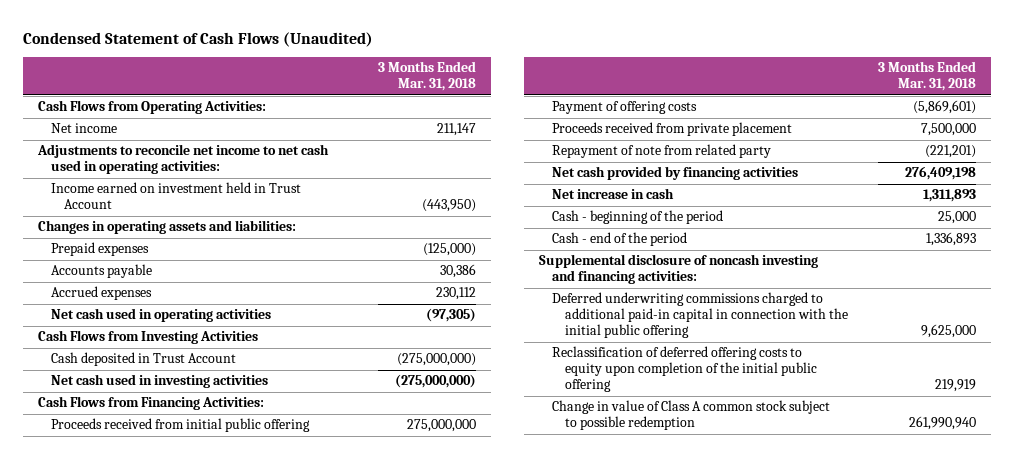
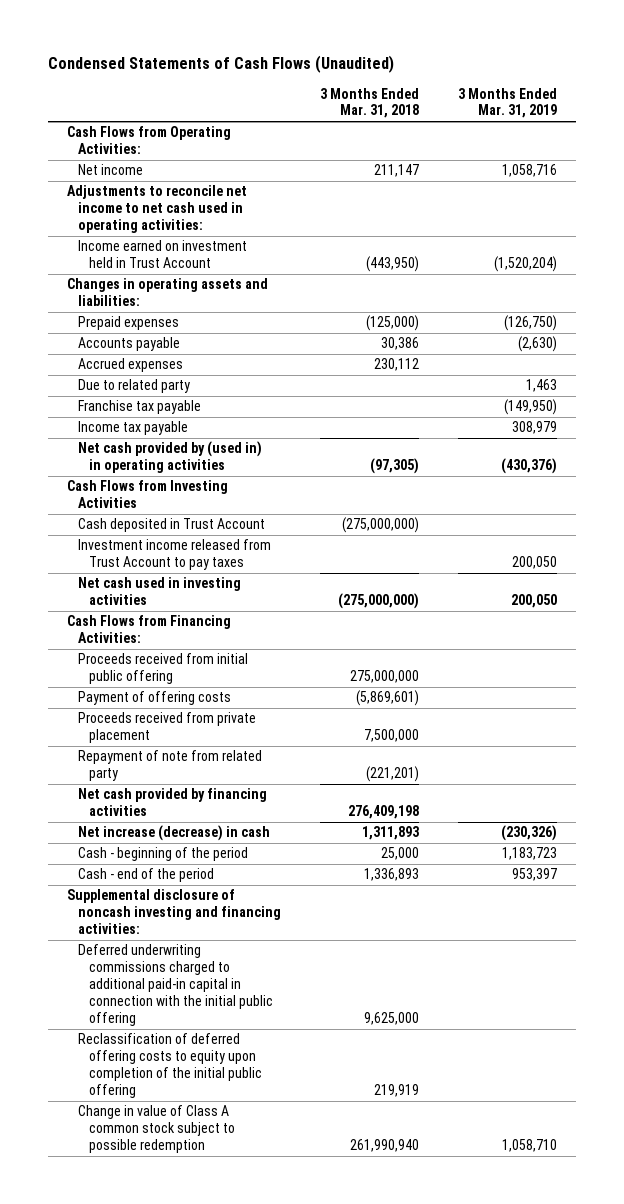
[23,31,374,47] Condensed Statement of Cash Flows (Unaudited) -> [47,55,394,74] Condensed Statements of Cash Flows (Unaudited)
none -> [457,87,557,119] 3 Months Ended Mar. 31, 2019
none -> [78,379,191,394] Due to related party
none -> [78,400,202,415] Franchise tax payable
none -> [78,421,189,436] Income tax payable
[51,308,272,323] Net cash used in operating activities -> [78,441,263,474] Net cash provided by (used in) in operating activities
none -> [78,539,272,571] Investment income released from Trust Account to pay taxes
[552,188,675,200] Net increase in cash -> [78,825,271,842] Net increase (decrease) in cash

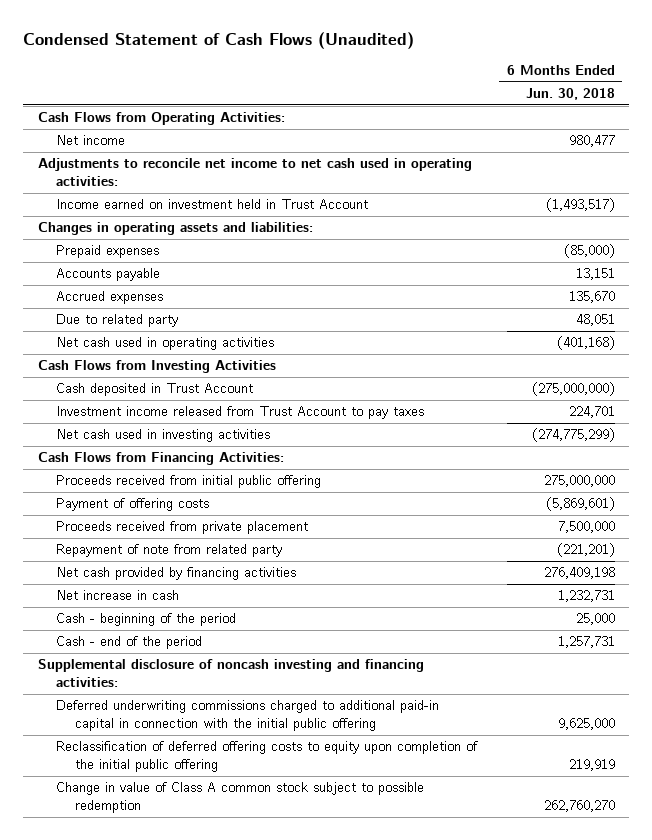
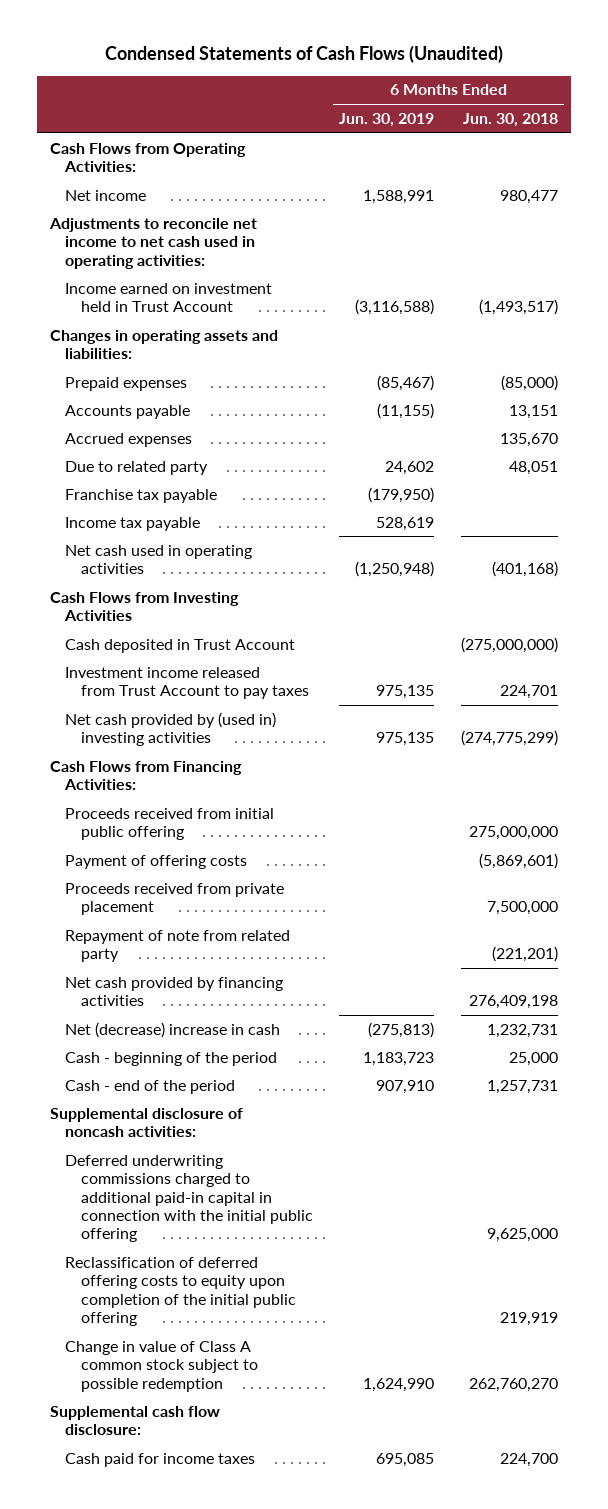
[22,31,414,49] Condensed Statement of Cash Flows (Unaudited) -> [104,45,503,64] Condensed Statements of Cash Flows (Unaudited)
none -> [339,112,435,127] Jun. 30, 2019
none -> [65,488,218,503] Franchise tax payable
none -> [65,516,201,531] Income tax payable
[56,429,271,443] Net cash used in investing activities -> [65,711,277,747] Net cash provided by (used in) investing activities
[56,590,180,601] Net increase in cash -> [65,1021,281,1038] Net (decrease) increase in cash
[37,659,424,688] Supplemental disclosure of noncash investing and financing activities: -> [49,1107,243,1138] Supplemental disclosure of noncash activities:
none -> [49,1405,220,1436] Supplemental cash flow disclosure:
none -> [65,1452,256,1467] Cash paid for income taxes

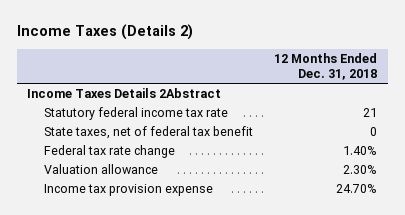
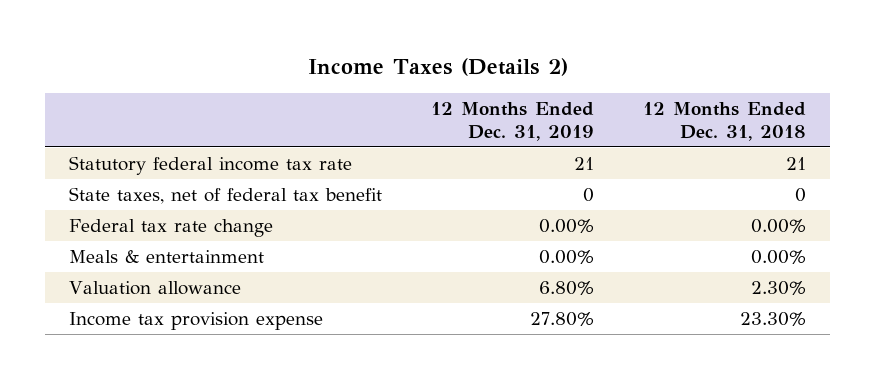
none -> [431,102,595,142] 12 Months Ended Dec. 31, 2019
[27,88,222,99] Income Taxes Details 2Abstract -> none
[343,146,378,156] 1.40% -> [750,218,806,233] 0.00%
none -> [69,249,265,263] Meals & entertainment
[336,184,378,194] 24.70% -> [739,311,806,326] 23.30%

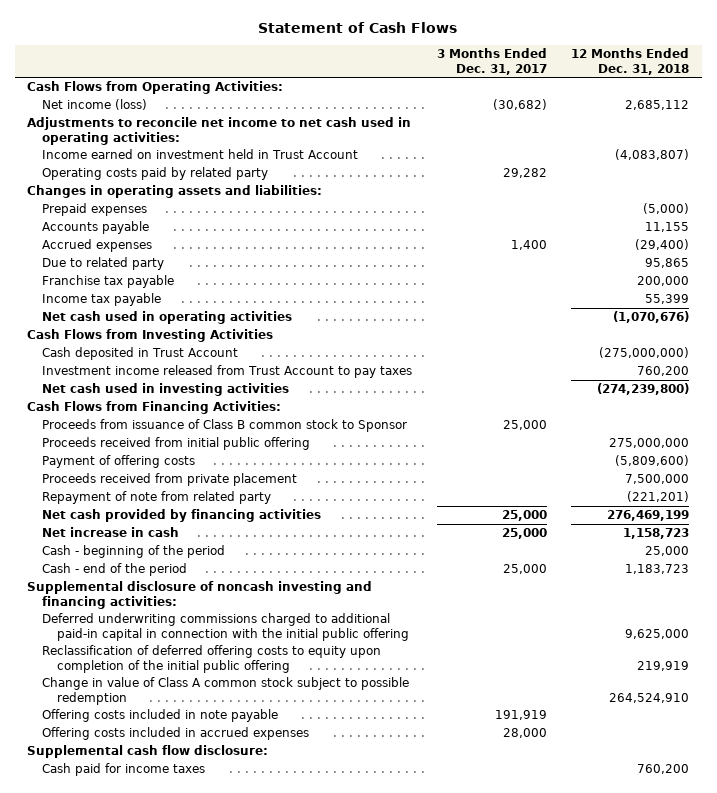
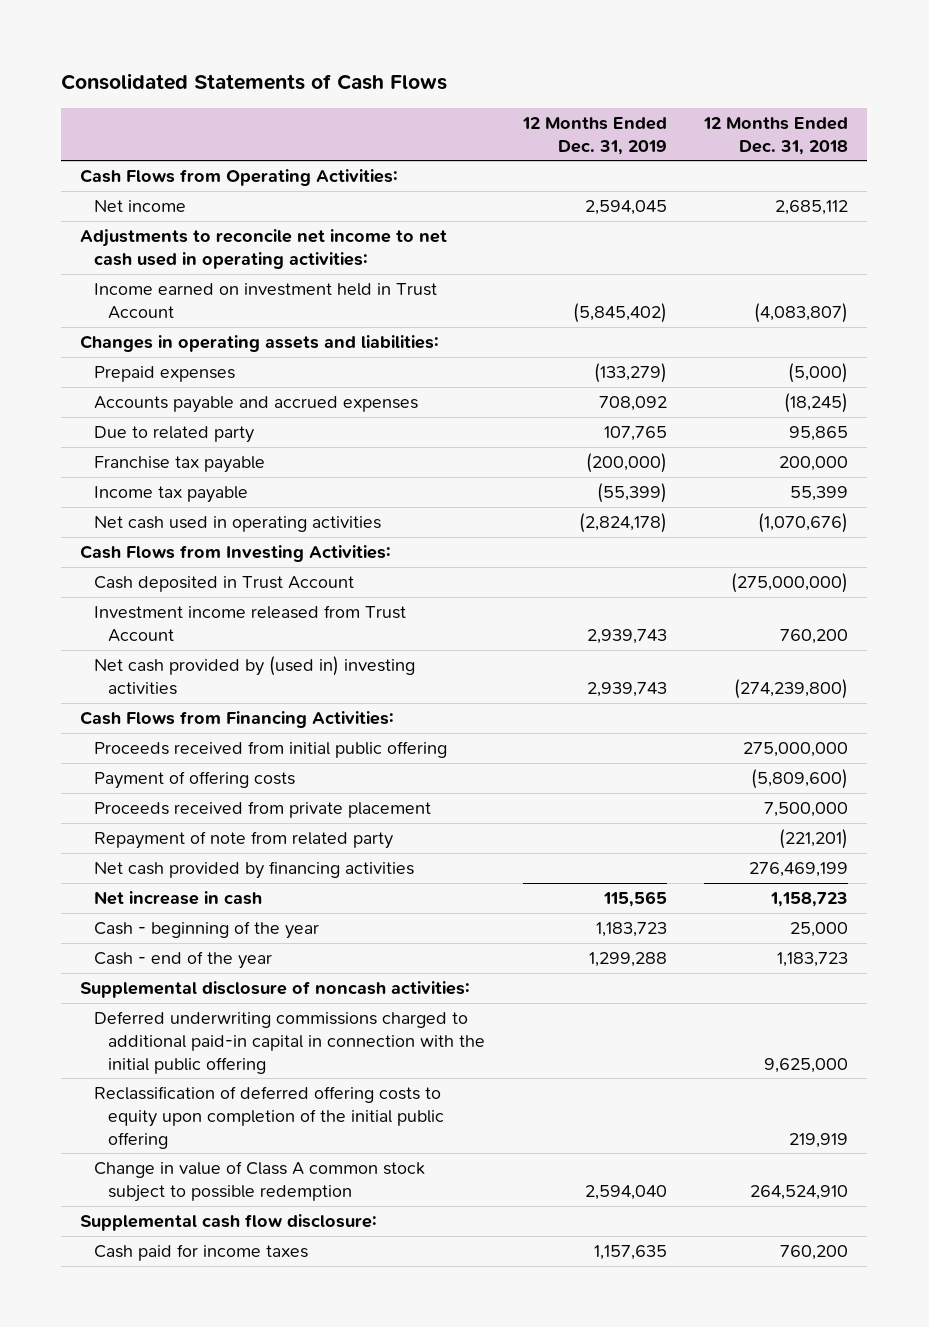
[258,22,458,34] Statement of Cash Flows -> [61,73,448,91] Consolidated Statements of Cash Flows
[436,48,547,75] 3 Months Ended Dec. 31, 2017 -> none
none -> [521,116,667,155] 12 Months Ended Dec. 31, 2019
[42,99,148,111] Net income (loss) -> [93,200,186,213] Net income
[42,167,269,181] Operating costs paid by related party -> none
[42,221,150,235] Accounts payable -> none
[42,239,153,253] Accrued expenses -> none
none -> [93,396,418,414] Accounts payable and accrued expenses
[27,329,274,343] Cash Flows from Investing Activities -> [80,545,392,563] Cash Flows from Investing Activities:
[42,365,413,379] Investment income released from Trust Account to pay taxes -> [93,605,406,642] Investment income released from Trust Account
[42,383,290,397] Net cash used in investing activities -> [93,656,415,695] Net cash provided by (used in) investing activities
[42,419,408,433] Proceeds from issuance of Class B common stock to Sponsor -> none
[42,545,226,559] Cash - beginning of the period -> [93,921,319,940] Cash - beginning of the year
[42,563,188,577] Cash - end of the period -> [93,951,272,970] Cash - end of the year
[27,581,373,609] Supplemental disclosure of noncash investing and financing activities: -> [80,981,471,999] Supplemental disclosure of noncash activities:
[42,709,279,723] Offering costs included in note payable -> none
[42,727,310,741] Offering costs included in accrued expenses -> none

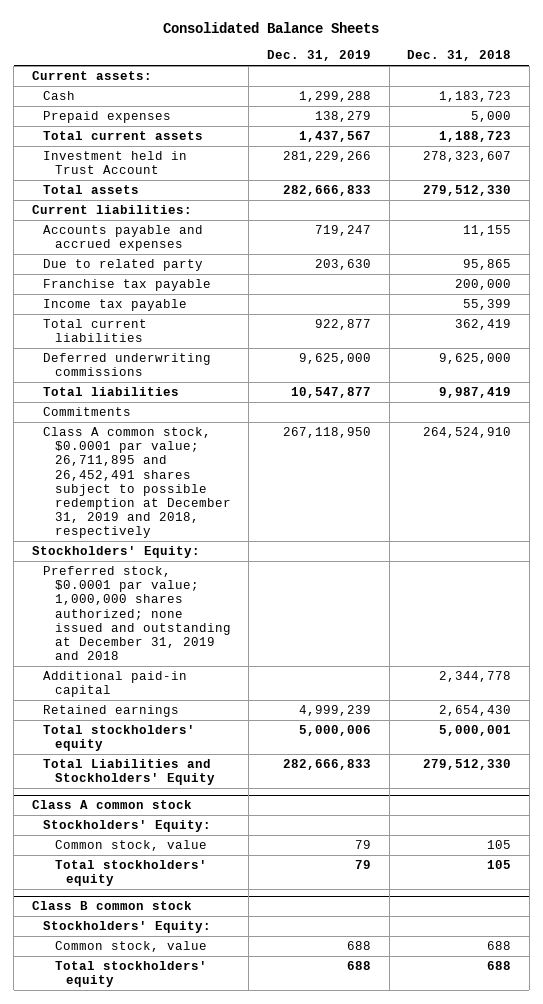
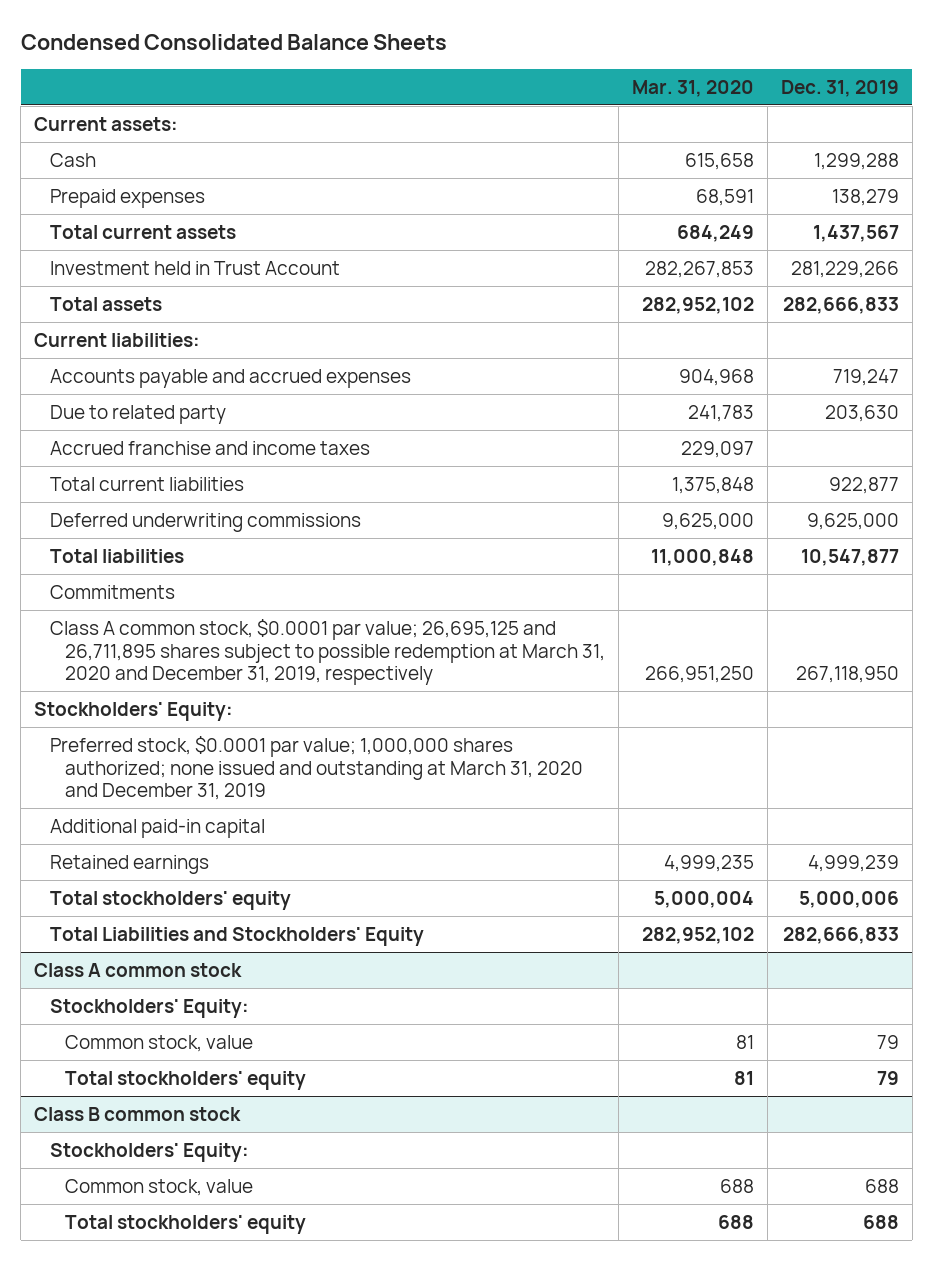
[163,21,380,33] Consolidated Balance Sheets -> [20,34,447,51] Condensed Consolidated Balance Sheets
[407,50,512,62] Dec. 31, 2018 -> none
none -> [632,79,755,97] Mar. 31, 2020
[43,279,212,292] Franchise tax payable -> none
[43,299,188,312] Income tax payable -> none
none -> [49,440,370,455] Accrued franchise and income taxes
[43,427,231,539] Class A common stock, $0.0001 par value; 26,711,895 and 26,452,491 shares subject to possible redemption at December 31, 2019 and 2018, respectively -> [49,618,606,686] Class A common stock, $0.0001 par value; 26,695,125 and 26,711,895 shares subject to possible redemption at March 31, 2020 and December 31, 2019, respectively
[43,566,231,661] Preferred stock, $0.0001 par value; 1,000,000 shares authorized; none issued and outstanding at December 31, 2019 and 2018 -> [49,735,584,801] Preferred stock, $0.0001 par value; 1,000,000 shares authorized; none issued and outstanding at March 31, 2020 and December 31, 2019

